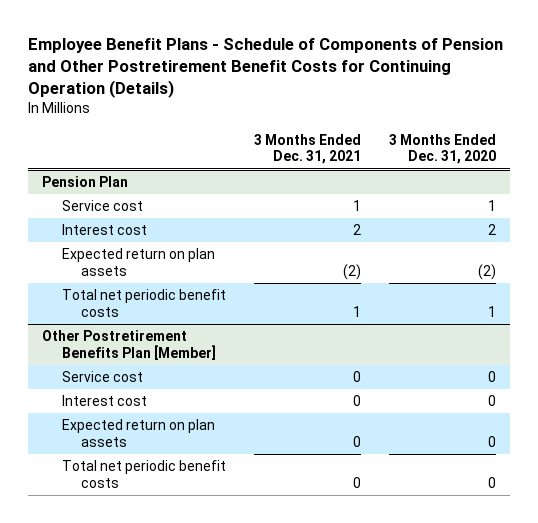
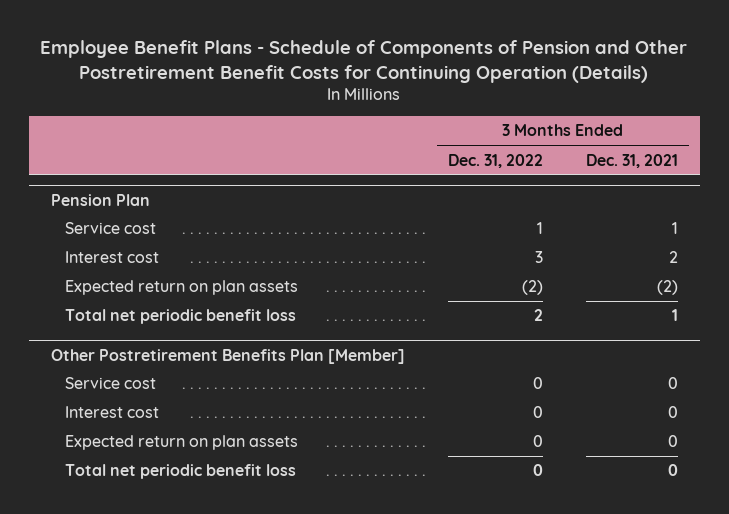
[389,133,497,165] 3 Months Ended Dec. 31, 2020 -> none
none -> [447,153,543,168] Dec. 31, 2022
[61,289,226,317] Total net periodic benefit costs -> [65,309,297,325] Total net periodic benefit loss
[61,460,226,488] Total net periodic benefit costs -> [65,464,297,480] Total net periodic benefit loss

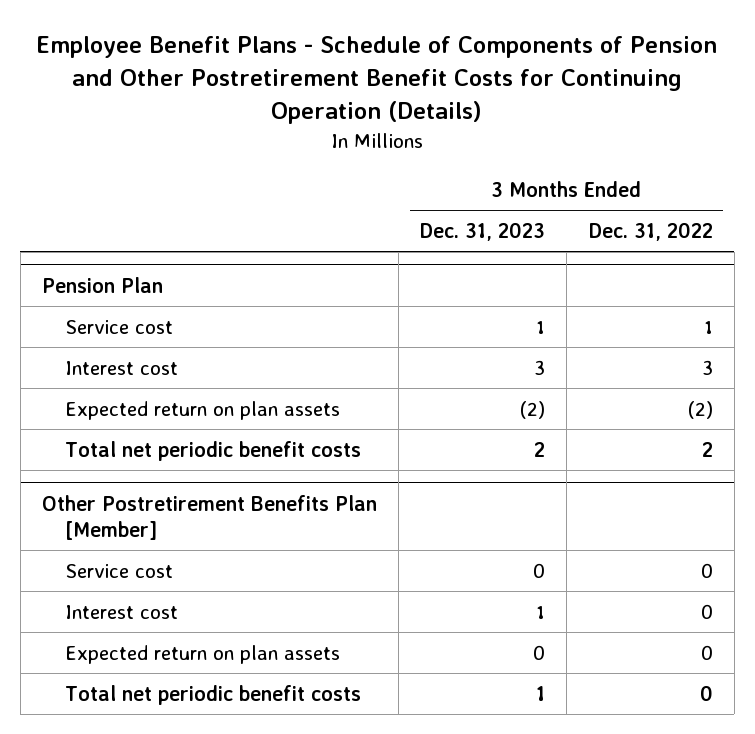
[586,153,679,168] Dec. 31, 2021 -> none
none -> [420,221,546,241] Dec. 31, 2023
[65,309,297,325] Total net periodic benefit loss -> [64,440,361,461] Total net periodic benefit costs
[65,464,297,480] Total net periodic benefit loss -> [64,684,361,705] Total net periodic benefit costs

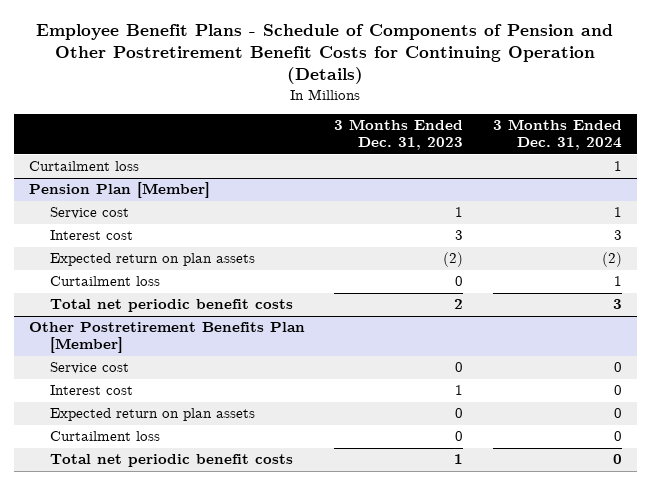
[588,221,713,241] Dec. 31, 2022 -> none
none -> [492,119,622,151] 3 Months Ended Dec. 31, 2024
none -> [28,161,139,172] Curtailment loss
[42,276,164,293] Pension Plan -> [28,182,210,199] Pension Plan [Member]
none -> [50,276,161,287] Curtailment loss
none -> [50,431,161,442] Curtailment loss

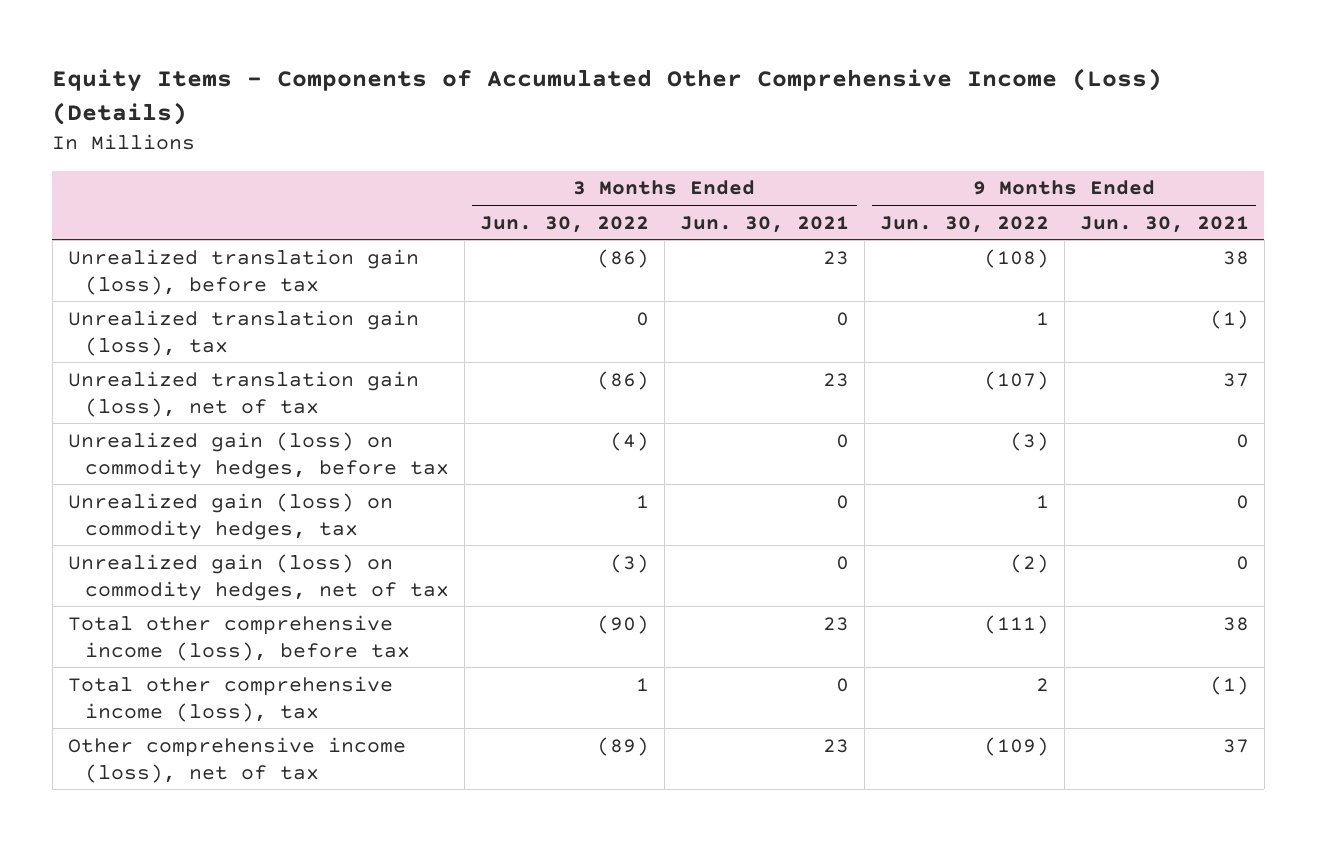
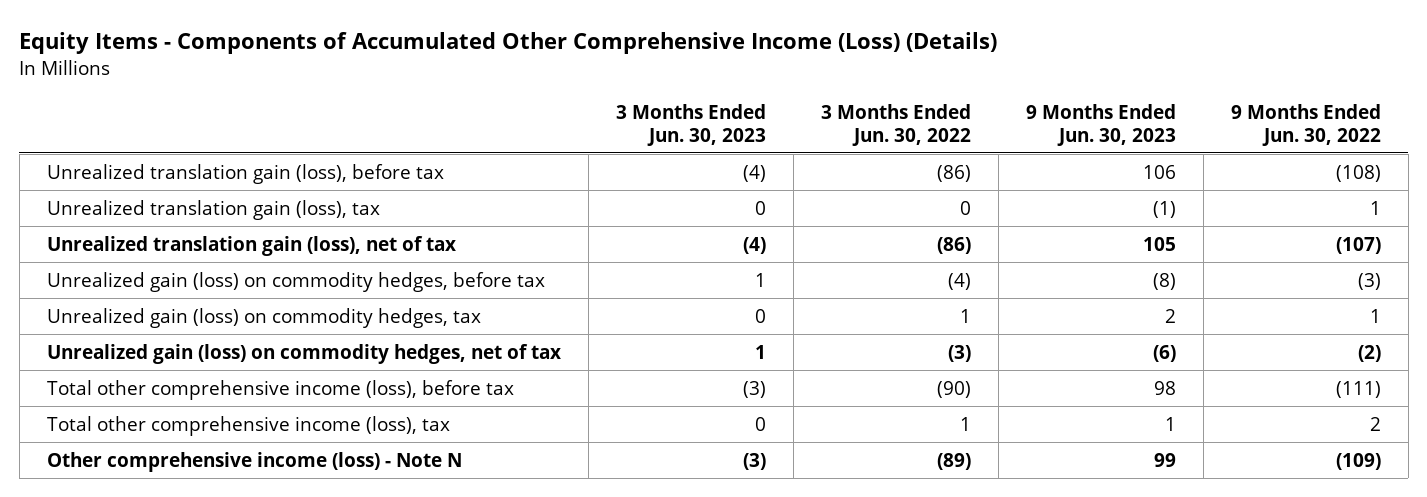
[679,215,849,233] Jun. 30, 2021 -> none
[1079,215,1249,233] Jun. 30, 2021 -> none
none -> [615,103,766,146] 3 Months Ended Jun. 30, 2023
none -> [1025,103,1176,146] 9 Months Ended Jun. 30, 2023
[67,736,406,783] Other comprehensive income (loss), net of tax -> [46,451,462,472] Other comprehensive income (loss) - Note N

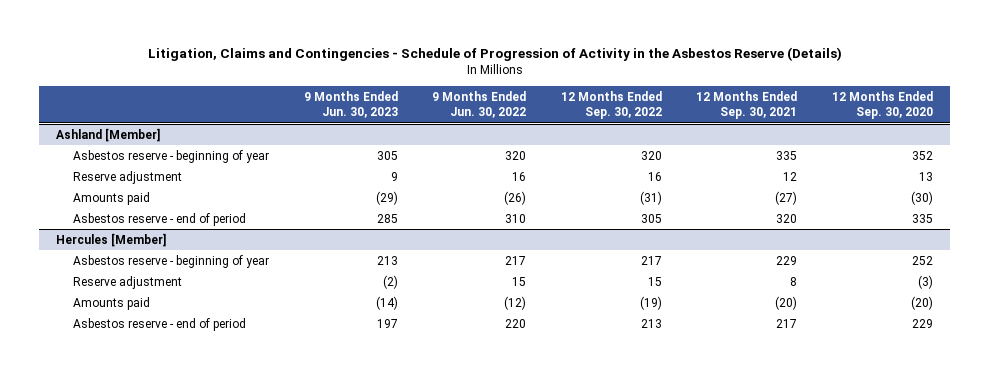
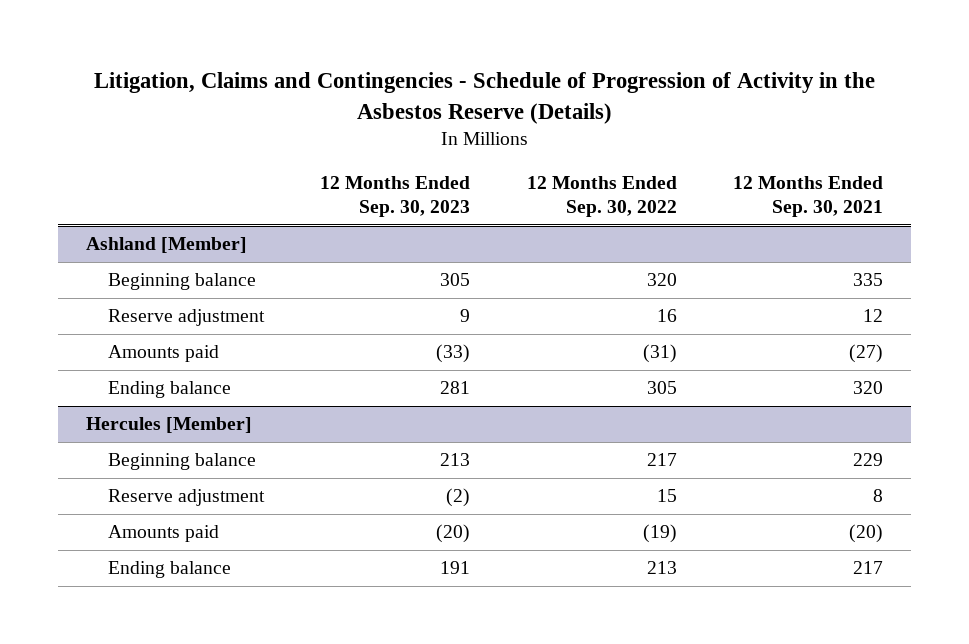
[303,90,398,119] 9 Months Ended Jun. 30, 2023 -> none
[432,90,527,119] 9 Months Ended Jun. 30, 2022 -> none
[831,90,933,120] 12 Months Ended Sep. 30, 2020 -> none
none -> [320,176,471,218] 12 Months Ended Sep. 30, 2023
[73,149,270,163] Asbestos reserve - beginning of year -> [107,273,256,291] Beginning balance
[73,212,247,226] Asbestos reserve - end of period -> [107,381,231,399] Ending balance
[73,254,270,268] Asbestos reserve - beginning of year -> [107,453,256,471] Beginning balance
[73,317,247,331] Asbestos reserve - end of period -> [107,561,231,579] Ending balance

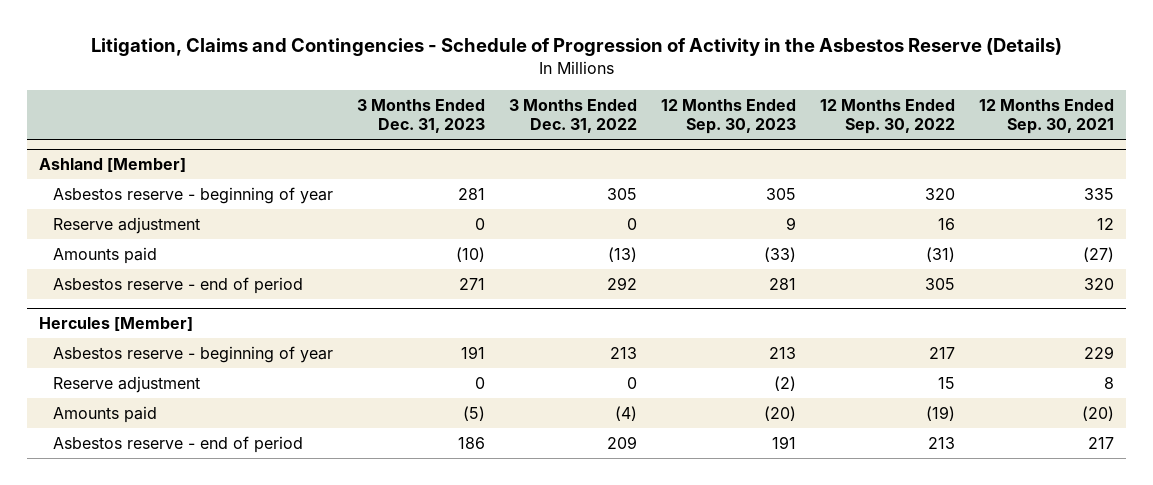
none -> [356,98,485,134] 3 Months Ended Dec. 31, 2023
none -> [508,98,637,134] 3 Months Ended Dec. 31, 2022
[107,273,256,291] Beginning balance -> [52,186,333,204] Asbestos reserve - beginning of year
[107,381,231,399] Ending balance -> [52,276,303,294] Asbestos reserve - end of period
[107,453,256,471] Beginning balance -> [52,345,333,363] Asbestos reserve - beginning of year
[107,561,231,579] Ending balance -> [52,435,303,453] Asbestos reserve - end of period

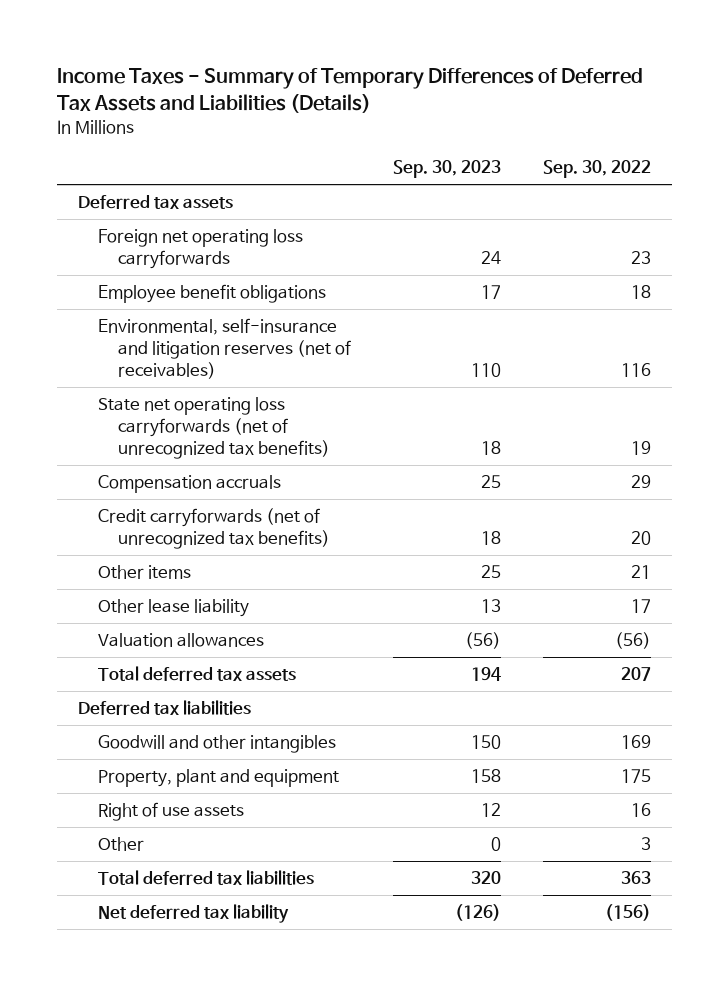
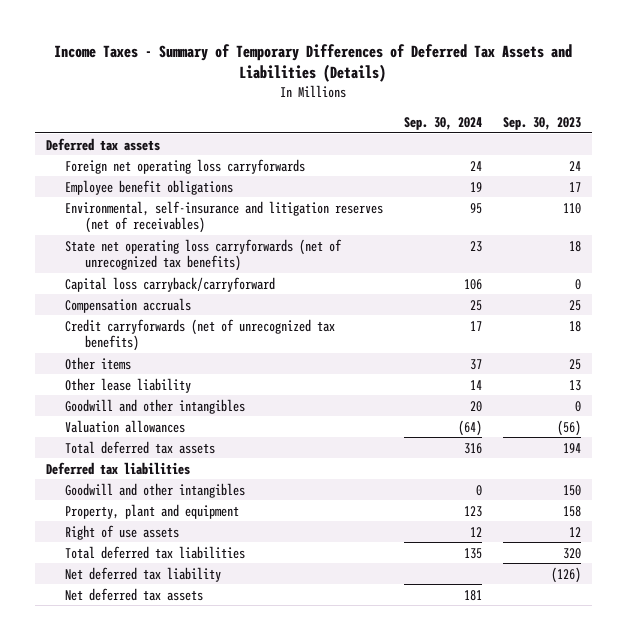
[542,160,651,179] Sep. 30, 2022 -> none
none -> [404,116,483,130] Sep. 30, 2024
none -> [65,276,276,292] Capital loss carryback/carryforward
none -> [65,398,246,414] Goodwill and other intangibles
[98,837,145,852] Other -> none
none -> [65,587,204,601] Net deferred tax assets

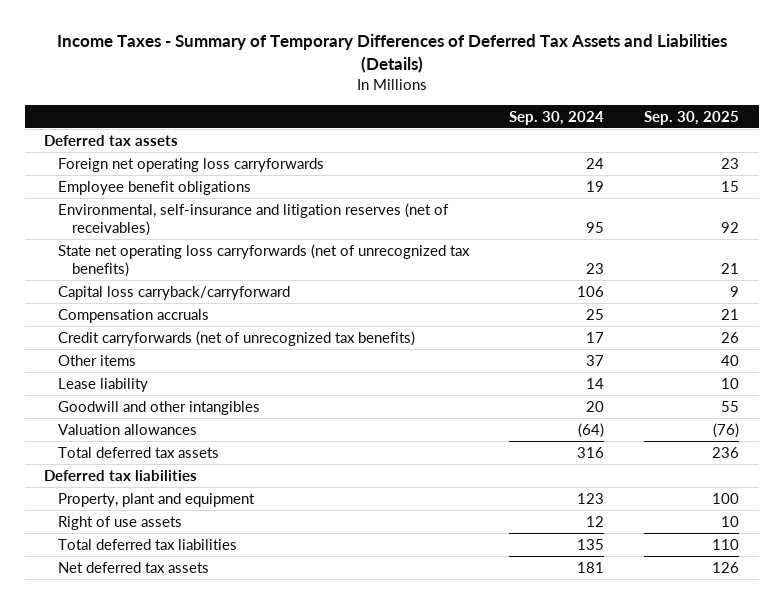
[503,116,582,130] Sep. 30, 2023 -> none
none -> [644,110,740,125] Sep. 30, 2025
[65,377,192,393] Other lease liability -> [58,377,149,392] Lease liability
[65,482,246,498] Goodwill and other intangibles -> none
[65,566,222,582] Net deferred tax liability -> none

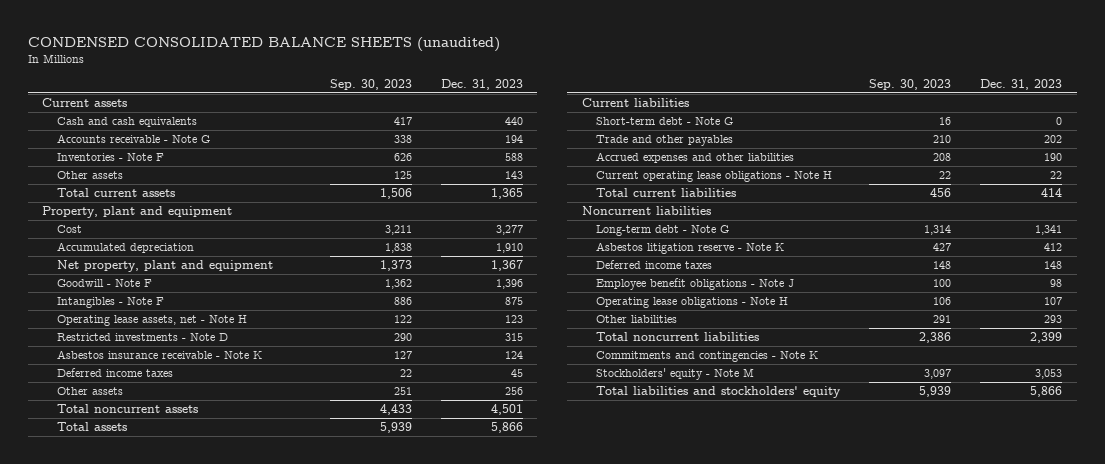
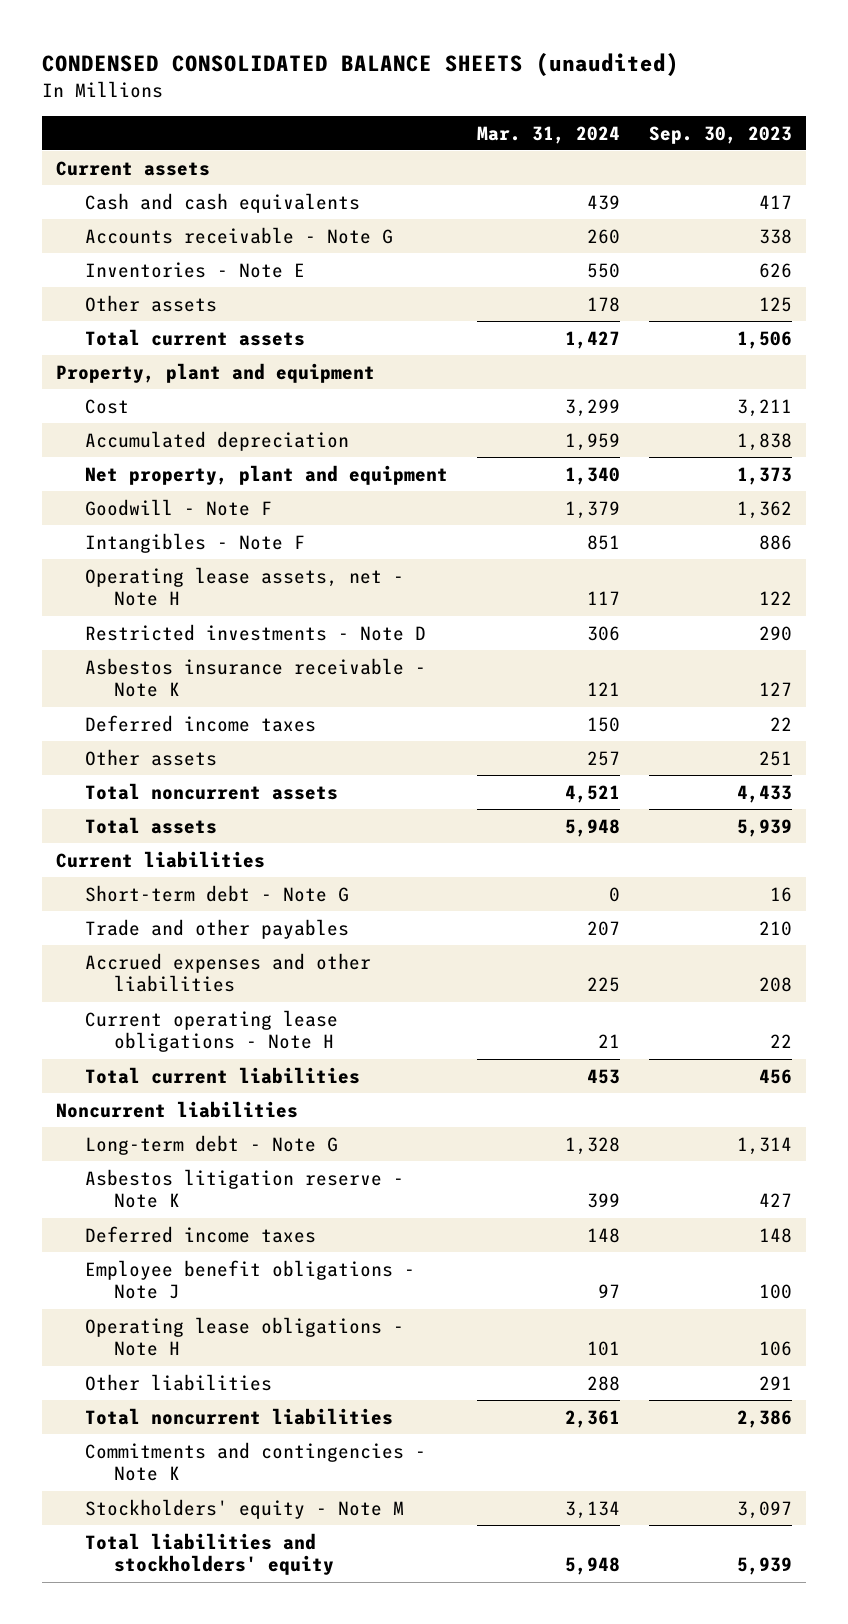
[440,78,523,90] Dec. 31, 2023 -> none
none -> [477,125,621,144] Mar. 31, 2024
[56,153,164,162] Inventories - Note F -> [85,261,306,278] Inventories - Note E

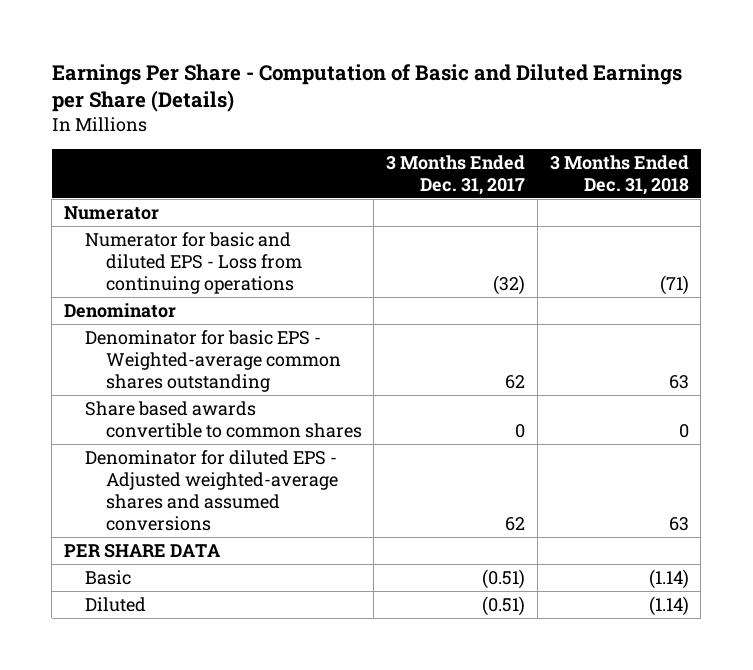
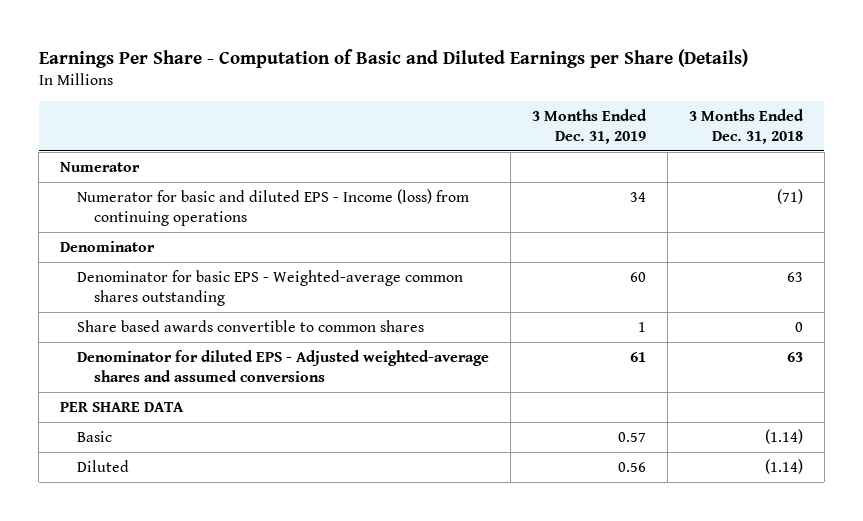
[386,155,526,196] 3 Months Ended Dec. 31, 2017 -> none
none -> [531,109,647,144] 3 Months Ended Dec. 31, 2019
[84,231,302,294] Numerator for basic and diluted EPS - Loss from continuing operations -> [77,189,470,226] Numerator for basic and diluted EPS - Income (loss) from continuing operations

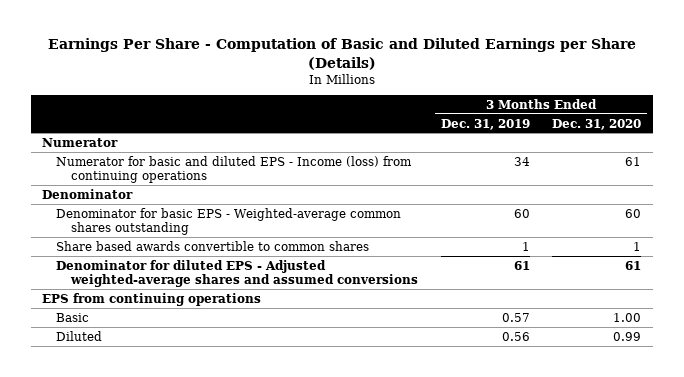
[688,109,804,144] 3 Months Ended Dec. 31, 2018 -> none
none -> [552,118,642,130] Dec. 31, 2020
[60,402,185,413] PER SHARE DATA -> [42,292,262,306] EPS from continuing operations

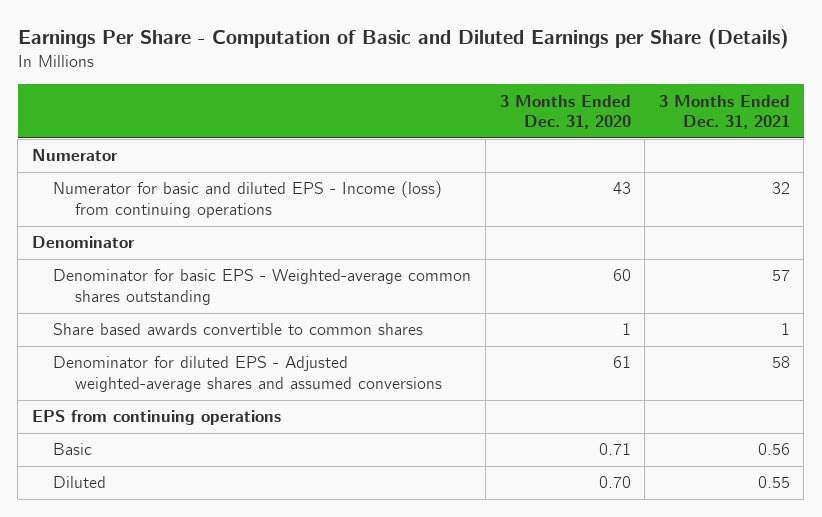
[440,118,530,130] Dec. 31, 2019 -> none
none -> [658,94,790,130] 3 Months Ended Dec. 31, 2021
[625,156,642,166] 61 -> [612,182,631,195] 43
[613,312,642,322] 1.00 -> [598,443,631,456] 0.71
[613,331,642,341] 0.99 -> [598,476,631,489] 0.70

